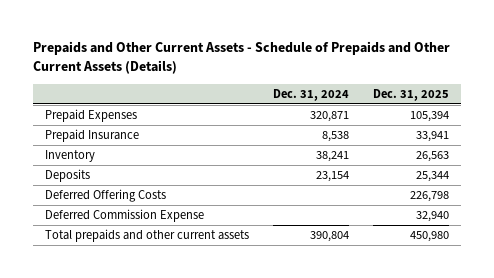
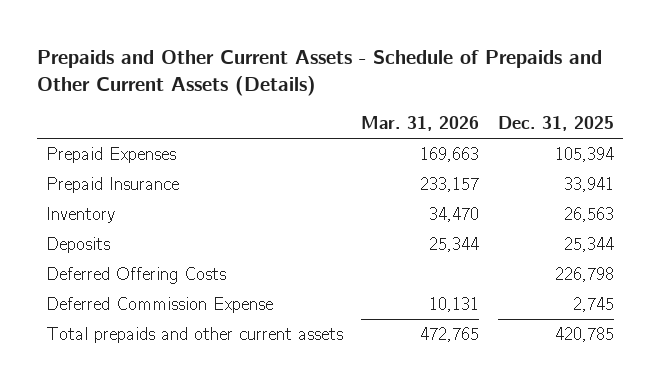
[273,88,350,101] Dec. 31, 2024 -> none
none -> [361,116,480,132] Mar. 31, 2026
[416,210,450,222] 32,940 -> [572,296,614,312] 2,745
[410,230,450,242] 450,980 -> [554,326,614,342] 420,785

